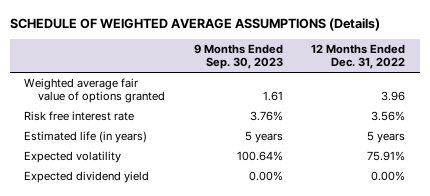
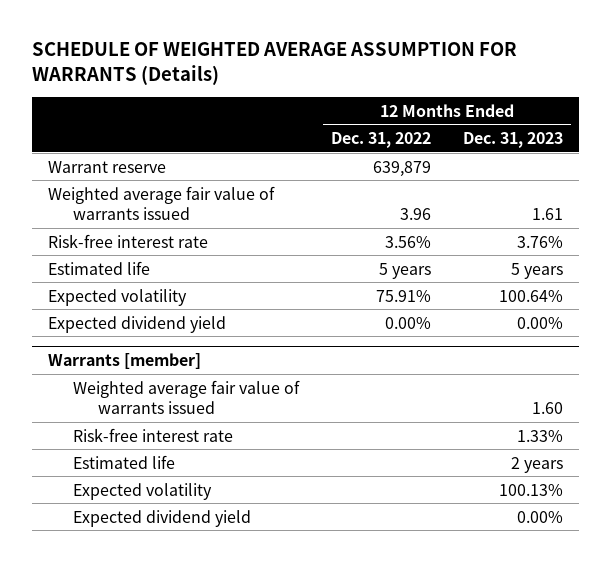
[9,17,380,31] SCHEDULE OF WEIGHTED AVERAGE ASSUMPTIONS (Details) -> [31,42,517,86] SCHEDULE OF WEIGHTED AVERAGE ASSUMPTION FOR WARRANTS (Details)
[193,43,283,70] 9 Months Ended Sep. 30, 2023 -> none
none -> [462,132,563,149] Dec. 31, 2023
none -> [47,160,166,173] Warrant reserve
[24,77,165,104] Weighted average fair value of options granted -> [47,185,275,221] Weighted average fair value of warrants issued
[24,110,135,121] Risk free interest rate -> [47,233,208,248] Risk-free interest rate
[24,130,148,143] Estimated life (in years) -> [47,260,150,275] Estimated life
none -> [47,352,201,369] Warrants [member]
none -> [72,379,300,415] Weighted average fair value of warrants issued
none -> [72,427,233,442] Risk-free interest rate
none -> [72,454,175,469] Estimated life
none -> [72,482,212,500] Expected volatility
none -> [72,509,251,527] Expected dividend yield

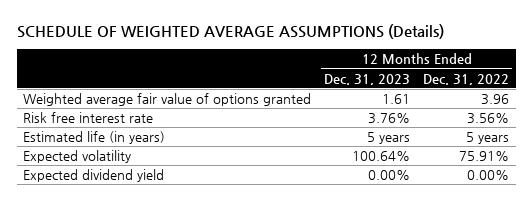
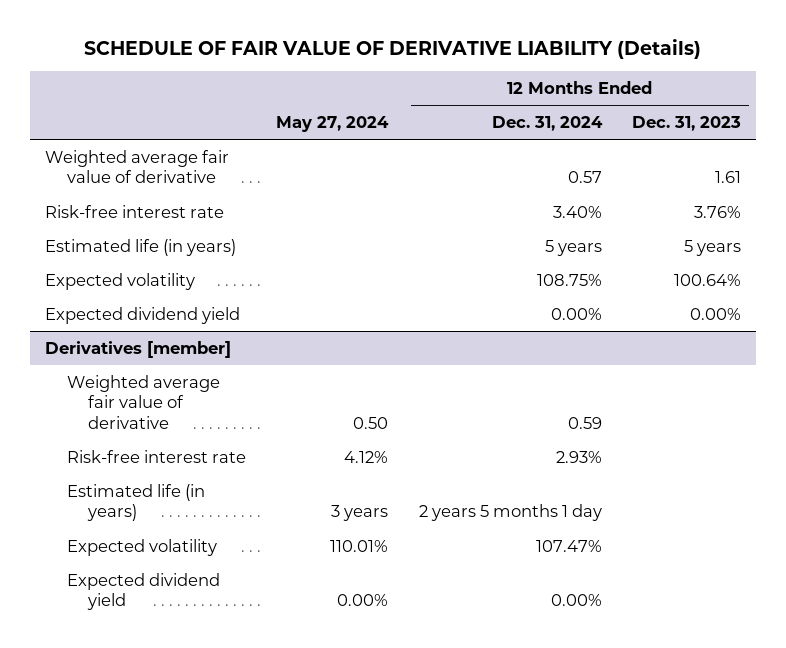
[16,24,444,40] SCHEDULE OF WEIGHTED AVERAGE ASSUMPTIONS (Details) -> [83,39,701,60] SCHEDULE OF FAIR VALUE OF DERIVATIVE LIABILITY (Details)
[423,73,510,85] Dec. 31, 2022 -> none
none -> [276,116,390,133] May 27, 2024
none -> [491,116,603,132] Dec. 31, 2024
[23,93,312,107] Weighted average fair value of options granted -> [44,149,229,184] Weighted average fair value of derivative
[23,112,154,124] Risk free interest rate -> [44,204,224,218] Risk-free interest rate
none -> [44,340,231,358] Derivatives [member]
none -> [66,374,220,430] Weighted average fair value of derivative
none -> [66,449,246,463] Risk-free interest rate
none -> [66,483,205,522] Estimated life (in years)
none -> [66,538,217,556] Expected volatility
none -> [66,572,220,611] Expected dividend yield

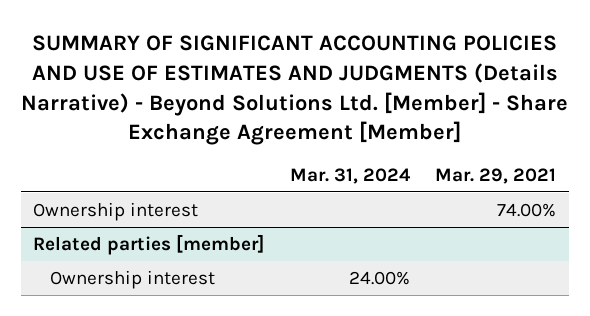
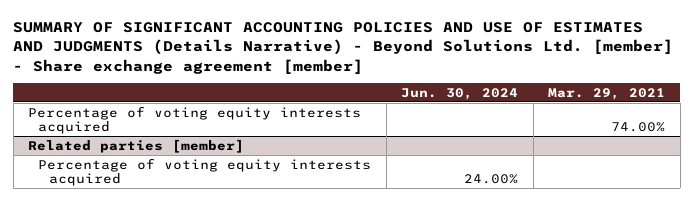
[20,35,568,146] SUMMARY OF SIGNIFICANT ACCOUNTING POLICIES AND USE OF ESTIMATES AND JUDGMENTS (Details Narrative) - Beyond Solutions Ltd. [Member] - Share Exchange Agreement [Member] -> [13,22,674,74] SUMMARY OF SIGNIFICANT ACCOUNTING POLICIES AND USE OF ESTIMATES AND JUDGMENTS (Details Narrative) - Beyond Solutions Ltd. [member] - Share exchange agreement [member]
[289,168,411,185] Mar. 31, 2024 -> none
none -> [401,87,519,100] Jun. 30, 2024
[33,201,199,221] Ownership interest -> [28,105,362,135] Percentage of voting equity interests acquired
[50,269,216,289] Ownership interest -> [38,157,372,187] Percentage of voting equity interests acquired

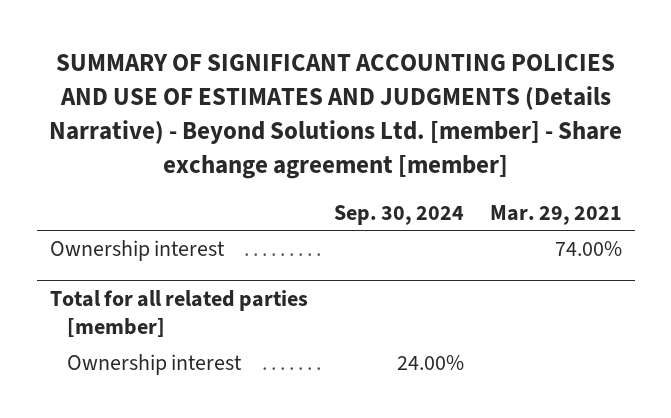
[401,87,519,100] Jun. 30, 2024 -> none
none -> [333,204,464,225] Sep. 30, 2024
[28,105,362,135] Percentage of voting equity interests acquired -> [49,240,225,262] Ownership interest
[28,138,245,153] Related parties [member] -> [49,290,308,337] Total for all related parties [member]
[38,157,372,187] Percentage of voting equity interests acquired -> [67,354,243,376] Ownership interest

